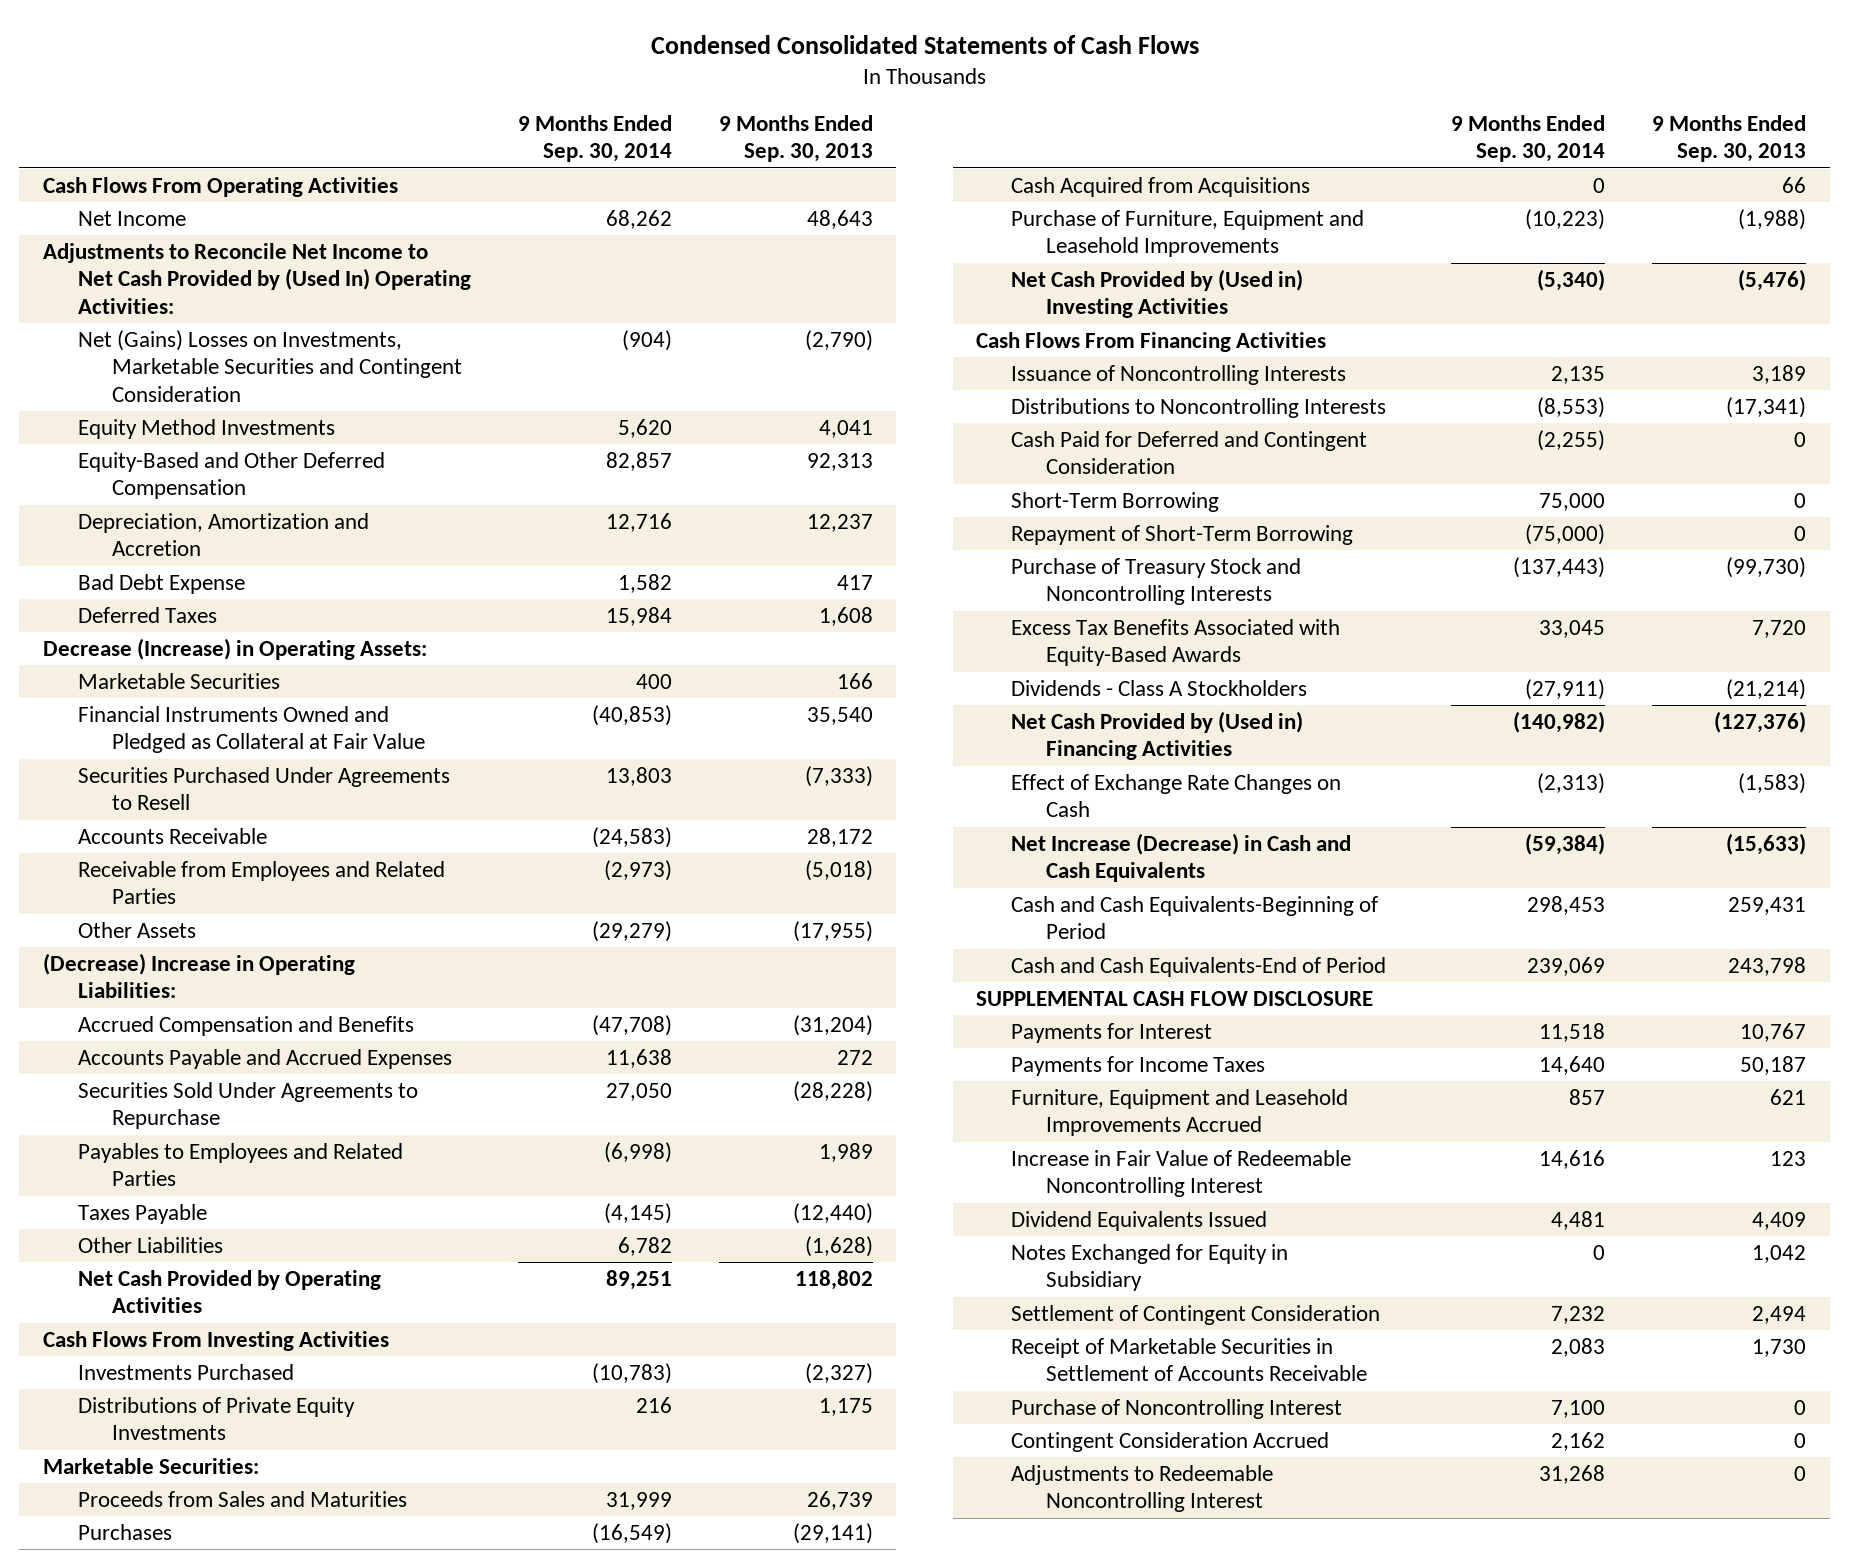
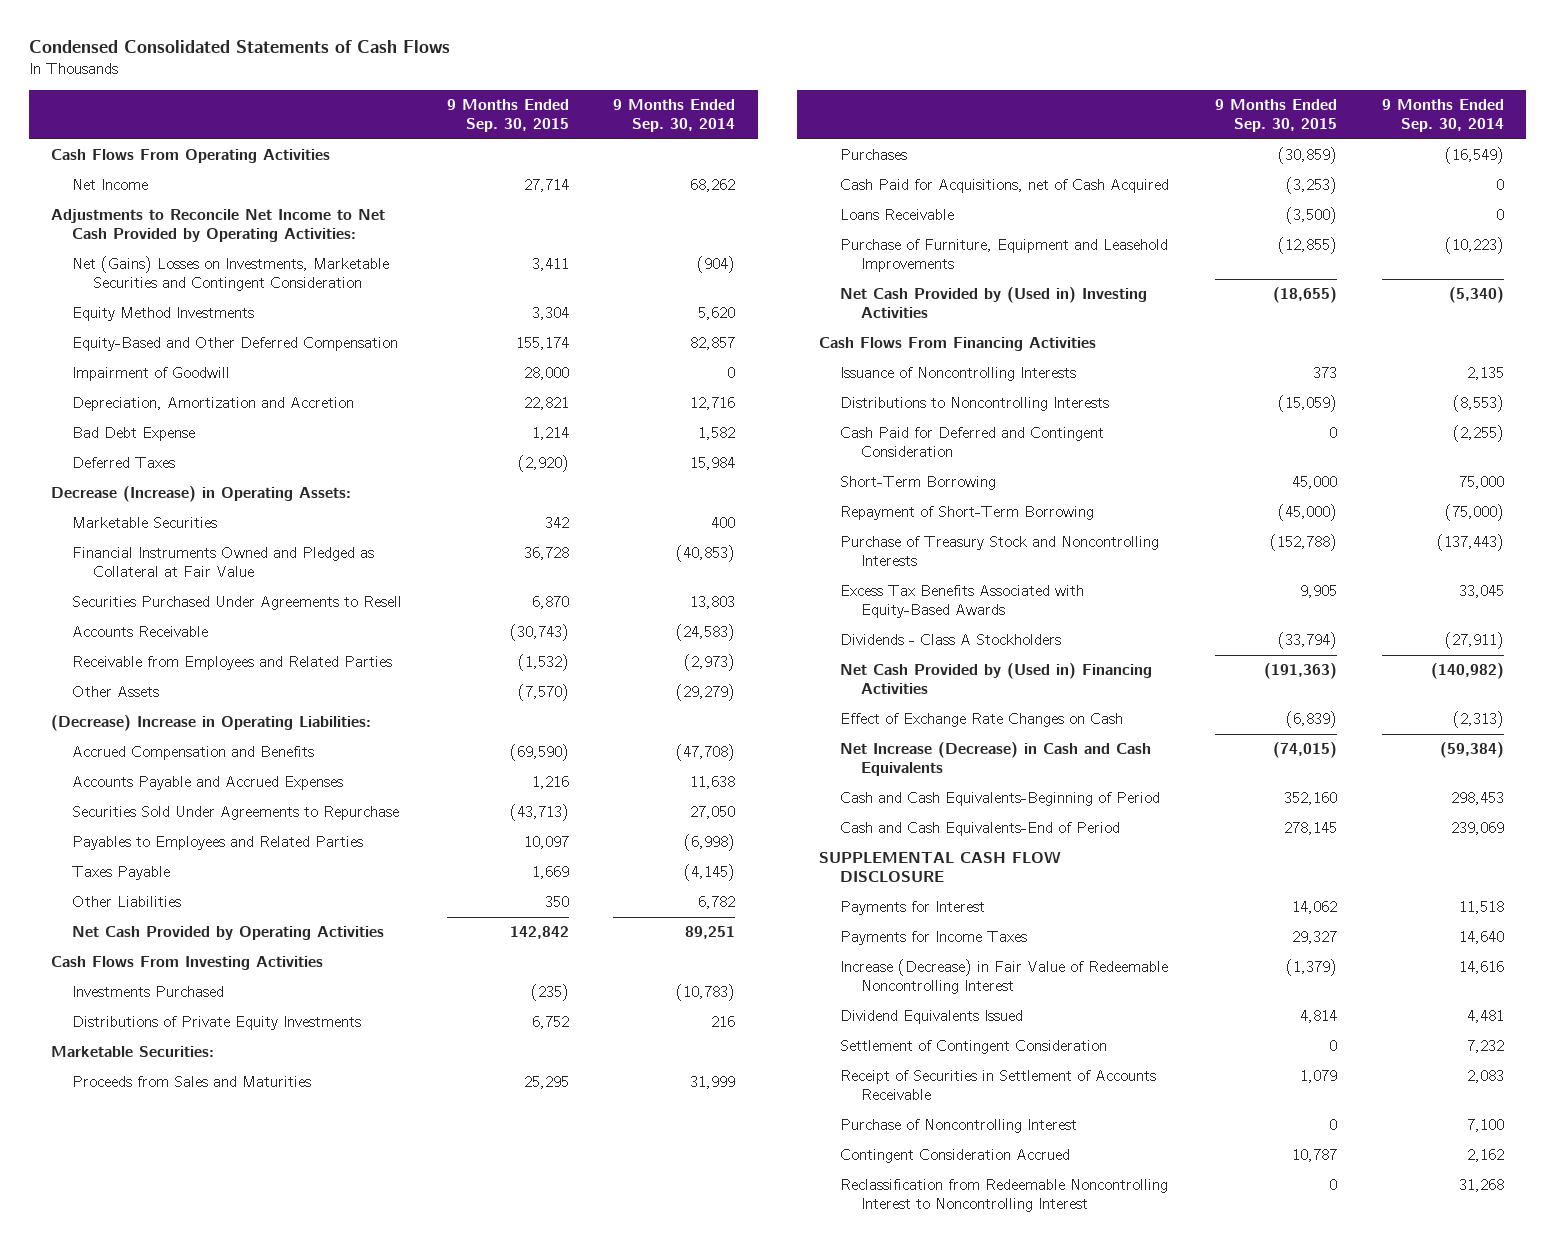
[718,114,873,163] 9 Months Ended Sep. 30, 2013 -> none
none -> [446,99,569,133] 9 Months Ended Sep. 30, 2015
[42,242,471,314] Adjustments to Reconcile Net Income to Net Cash Provided by (Used In) Operating Activities: -> [51,209,386,243] Adjustments to Reconcile Net Income to Net Cash Provided by Operating Activities:
none -> [71,367,230,382] Impairment of Goodwill
[1011,176,1311,197] Cash Acquired from Acquisitions -> none
none -> [840,179,1170,194] Cash Paid for Acquisitions, net of Cash Acquired
none -> [840,209,955,221] Loans Receivable
[1011,1088,1349,1137] Furniture, Equipment and Leasehold Improvements Accrued -> none
[1011,1149,1352,1198] Increase in Fair Value of Redeemable Noncontrolling Interest -> [840,959,1169,995] Increase (Decrease) in Fair Value of Redeemable Noncontrolling Interest
[1011,1243,1289,1292] Notes Exchanged for Equity in Subsidiary -> none
[1011,1337,1368,1382] Receipt of Marketable Securities in Settlement of Accounts Receivable -> [840,1070,1157,1101] Receipt of Securities in Settlement of Accounts Receivable
[1011,1464,1274,1513] Adjustments to Redeemable Noncontrolling Interest -> [840,1179,1169,1213] Reclassification from Redeemable Noncontrolling Interest to Noncontrolling Interest

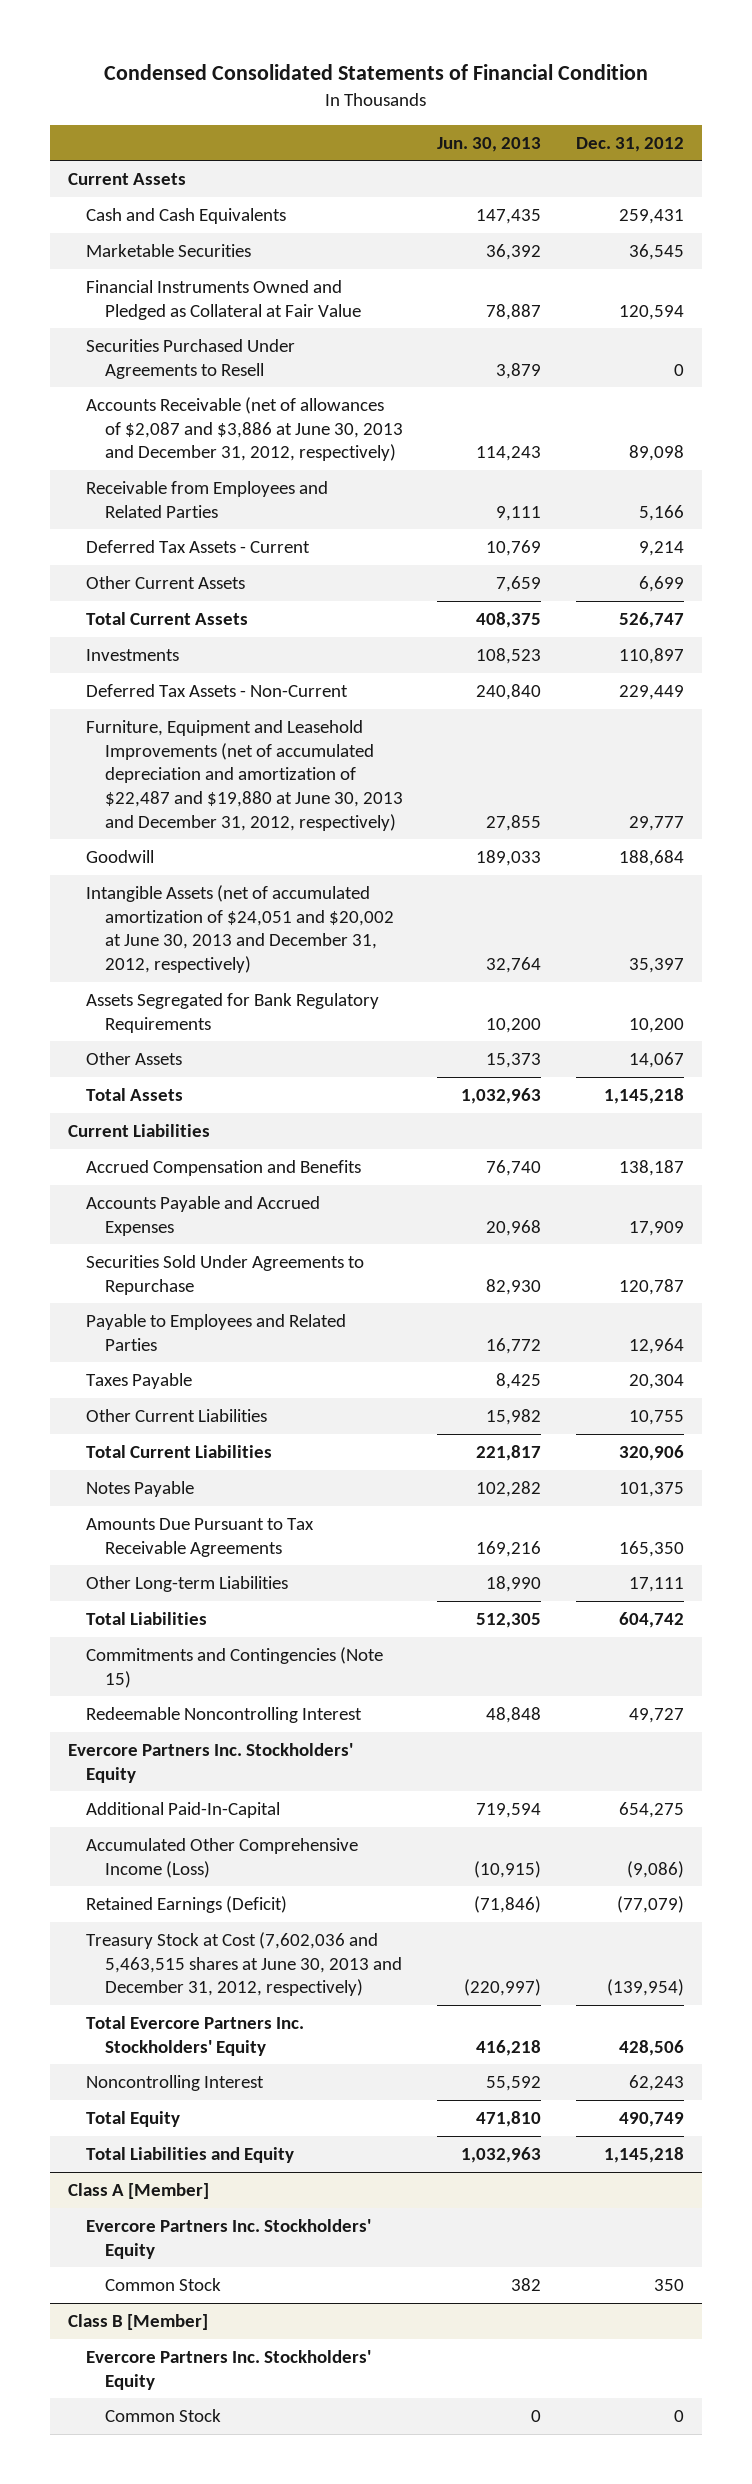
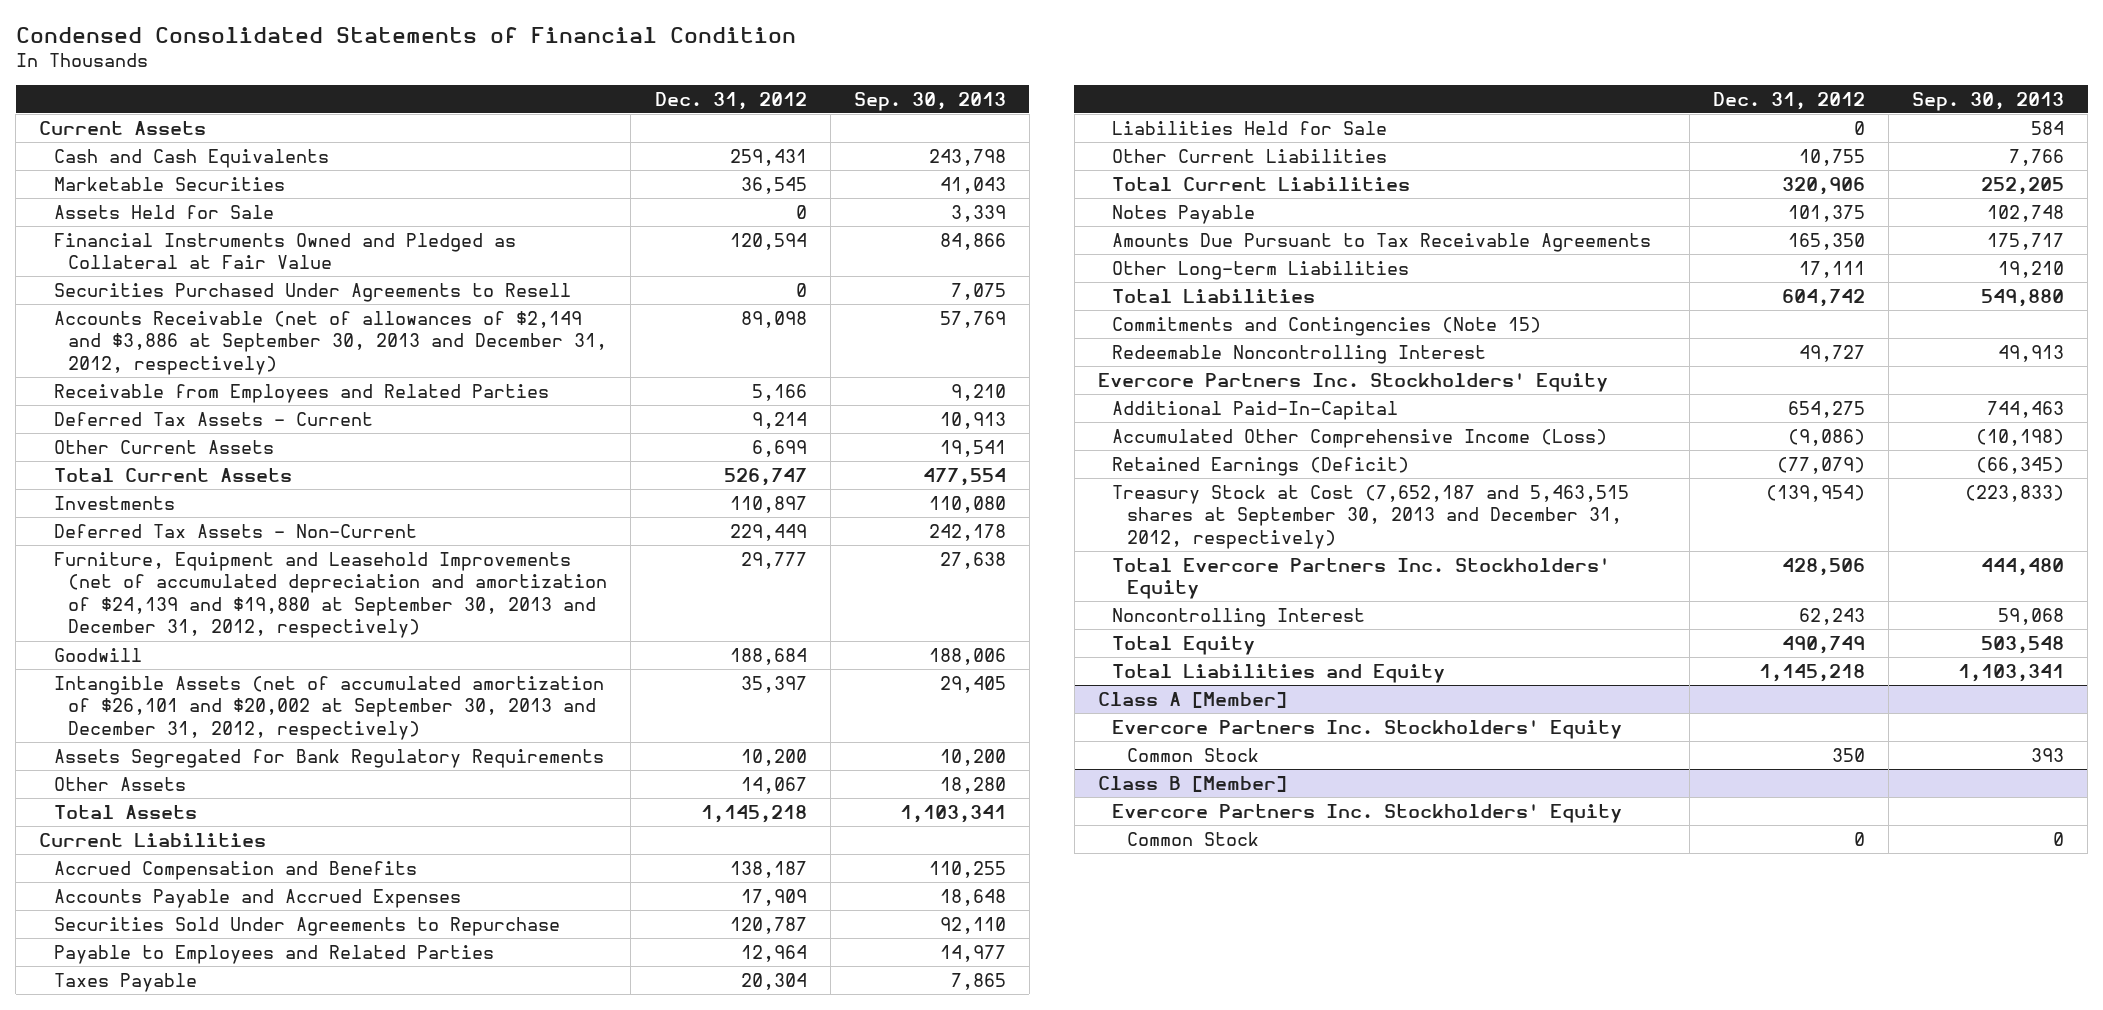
[437,136,542,152] Jun. 30, 2013 -> none
none -> [853,91,1006,111] Sep. 30, 2013
none -> [53,204,274,219] Assets Held for Sale
[86,396,403,462] Accounts Receivable (net of allowances of $2,087 and $3,886 at June 30, 2013 and December 31, 2012, respectively) -> [53,310,608,375] Accounts Receivable (net of allowances of $2,149 and $3,886 at September 30, 2013 and December 31, 2012, respectively)
[86,719,403,831] Furniture, Equipment and Leasehold Improvements (net of accumulated depreciation and amortization of $22,487 and $19,880 at June 30, 2013 and December 31, 2012, respectively) -> [53,551,608,639] Furniture, Equipment and Leasehold Improvements (net of accumulated depreciation and amortization of $24,139 and $19,880 at September 30, 2013 and December 31, 2012, respectively)
[86,884,394,974] Intangible Assets (net of accumulated amortization of $24,051 and $20,002 at June 30, 2013 and December 31, 2012, respectively) -> [53,675,604,740] Intangible Assets (net of accumulated amortization of $26,101 and $20,002 at September 30, 2013 and December 31, 2012, respectively)
none -> [1112,120,1388,135] Liabilities Held for Sale
[86,1931,402,1997] Treasury Stock at Cost (7,602,036 and 5,463,515 shares at June 30, 2013 and December 31, 2012, respectively) -> [1112,484,1630,549] Treasury Stock at Cost (7,652,187 and 5,463,515 shares at September 30, 2013 and December 31, 2012, respectively)

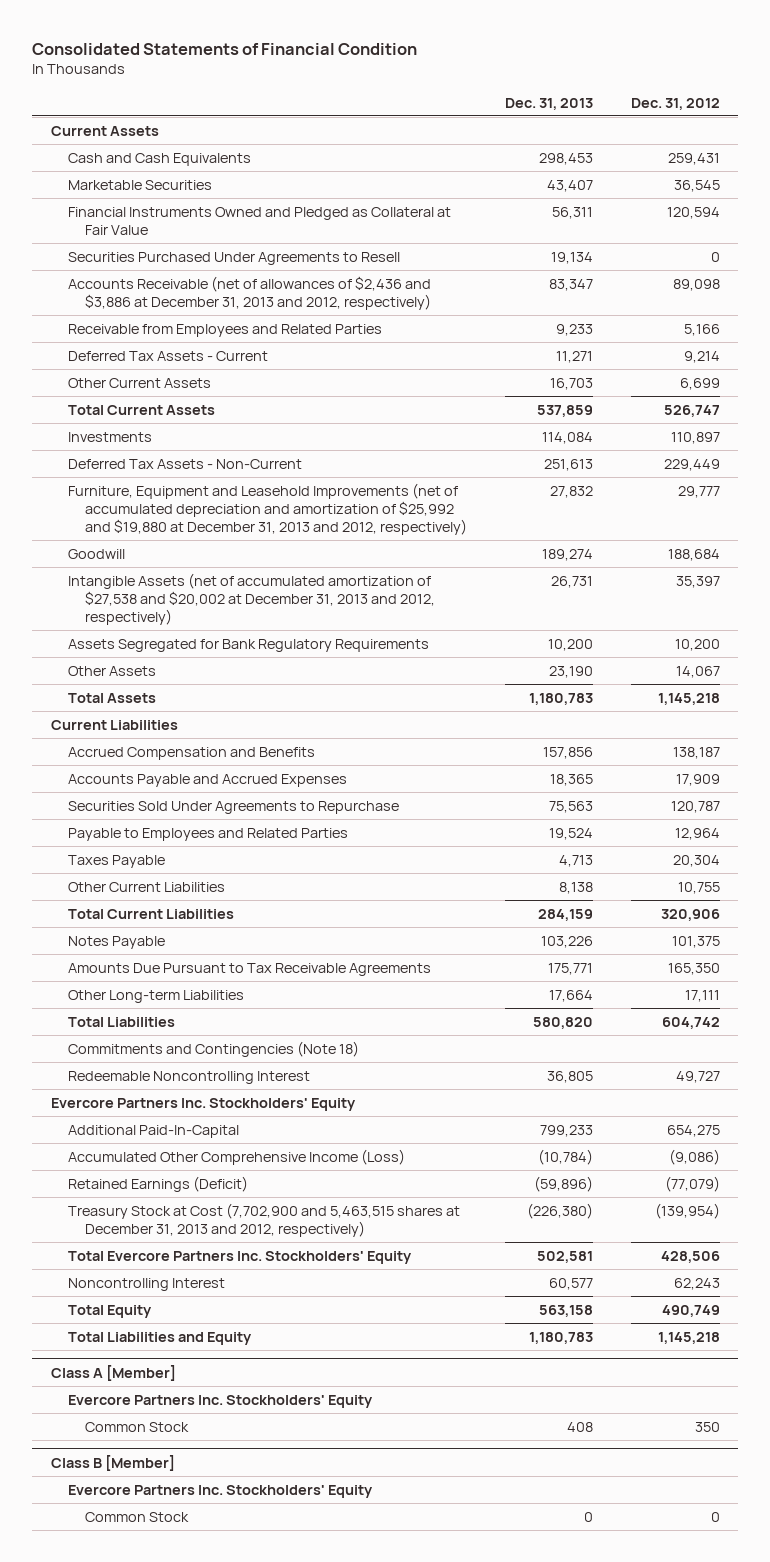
[15,27,796,44] Condensed Consolidated Statements of Financial Condition -> [32,42,418,55] Consolidated Statements of Financial Condition
[853,91,1006,111] Sep. 30, 2013 -> none
none -> [504,97,593,110] Dec. 31, 2013
[53,204,274,219] Assets Held for Sale -> none
[53,310,608,375] Accounts Receivable (net of allowances of $2,149 and $3,886 at September 30, 2013 and December 31, 2012, respectively) -> [68,275,432,310] Accounts Receivable (net of allowances of $2,436 and $3,886 at December 31, 2013 and 2012, respectively)
[53,551,608,639] Furniture, Equipment and Leasehold Improvements (net of accumulated depreciation and amortization of $24,139 and $19,880 at September 30, 2013 and December 31, 2012, respectively) -> [68,482,468,535] Furniture, Equipment and Leasehold Improvements (net of accumulated depreciation and amortization of $25,992 and $19,880 at December 31, 2013 and 2012, respectively)
[53,675,604,740] Intangible Assets (net of accumulated amortization of $26,101 and $20,002 at September 30, 2013 and December 31, 2012, respectively) -> [68,572,436,625] Intangible Assets (net of accumulated amortization of $27,538 and $20,002 at December 31, 2013 and 2012, respectively)
[1112,120,1388,135] Liabilities Held for Sale -> none
[1112,316,1542,336] Commitments and Contingencies (Note 15) -> [68,1040,360,1057] Commitments and Contingencies (Note 18)
[1112,484,1630,549] Treasury Stock at Cost (7,652,187 and 5,463,515 shares at September 30, 2013 and December 31, 2012, respectively) -> [68,1202,461,1237] Treasury Stock at Cost (7,702,900 and 5,463,515 shares at December 31, 2013 and 2012, respectively)

